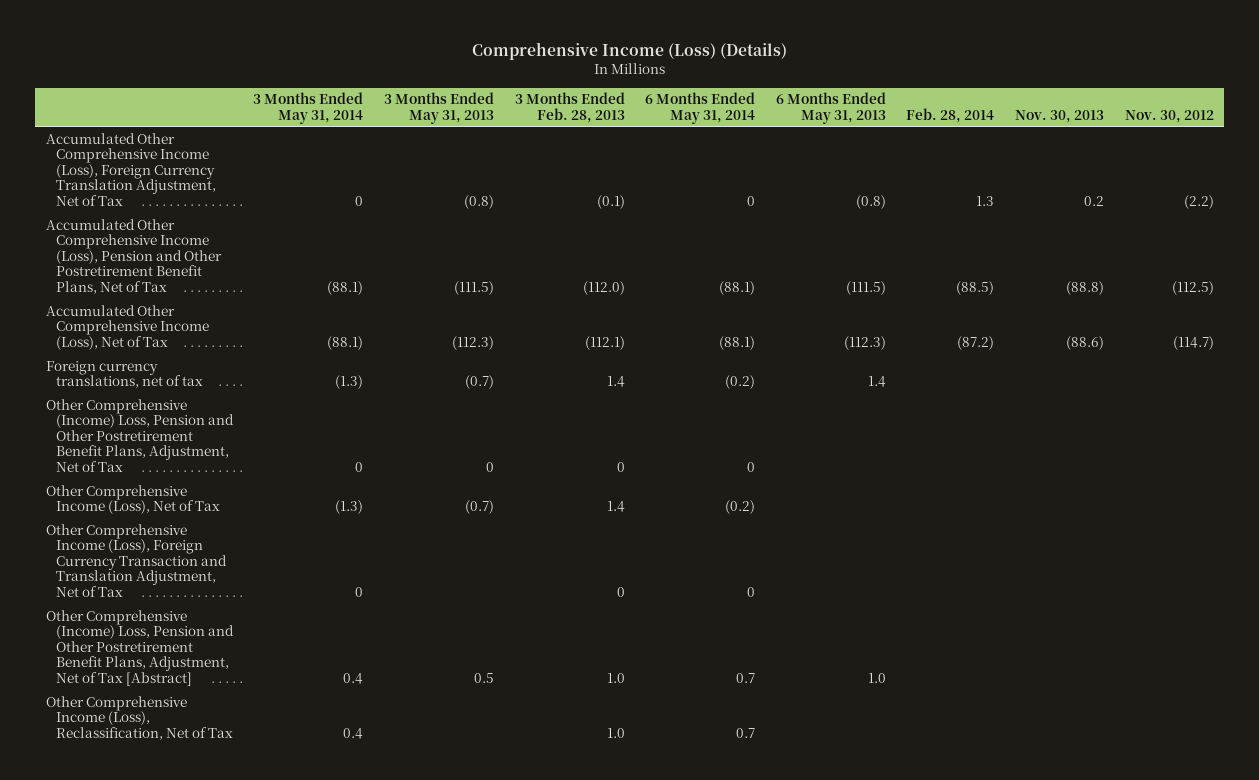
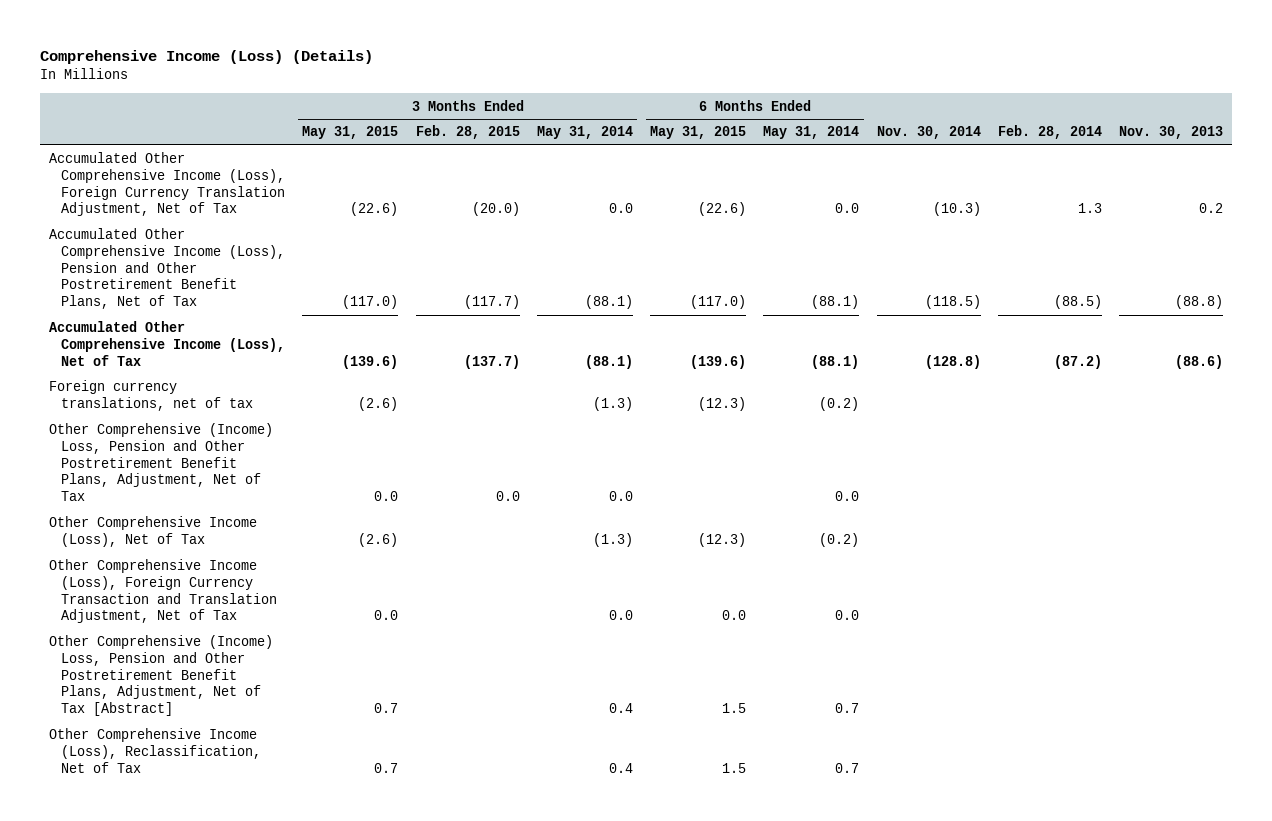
[384,92,495,124] 3 Months Ended May 31, 2013 -> none
[514,92,625,123] 3 Months Ended Feb. 28, 2013 -> none
[775,92,886,124] 6 Months Ended May 31, 2013 -> none
[1124,109,1214,123] Nov. 30, 2012 -> none
none -> [302,126,399,140] May 31, 2015
none -> [415,125,520,140] Feb. 28, 2015
none -> [650,126,747,140] May 31, 2015
none -> [876,126,981,140] Nov. 30, 2014
[355,196,364,207] 0 -> [608,203,633,214] 0.0
[747,196,756,207] 0 -> [835,203,860,214] 0.0
[355,462,364,473] 0 -> [608,491,633,502] 0.0
[747,462,756,473] 0 -> [835,491,860,502] 0.0
[355,587,364,598] 0 -> [608,610,633,621] 0.0
[747,587,756,598] 0 -> [835,610,860,621] 0.0

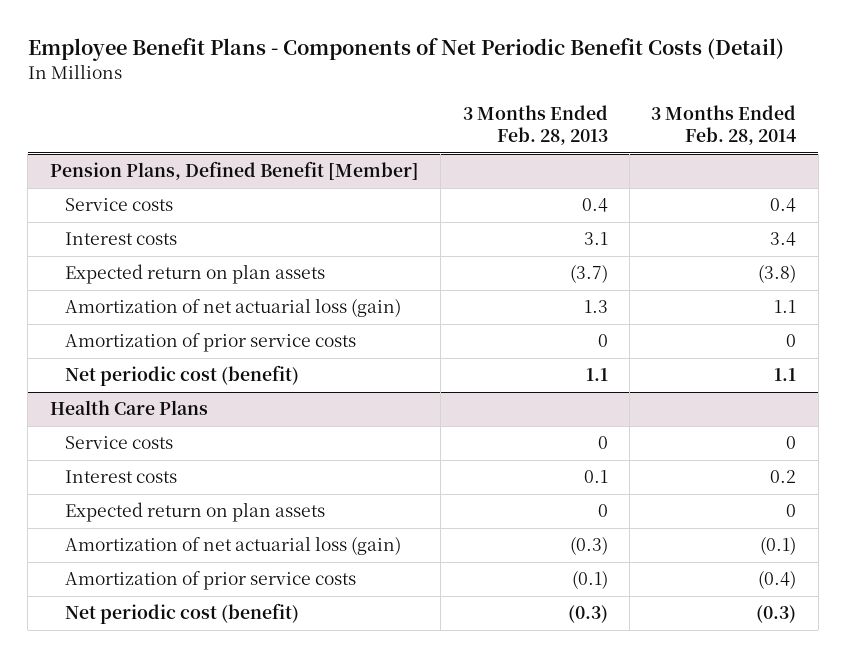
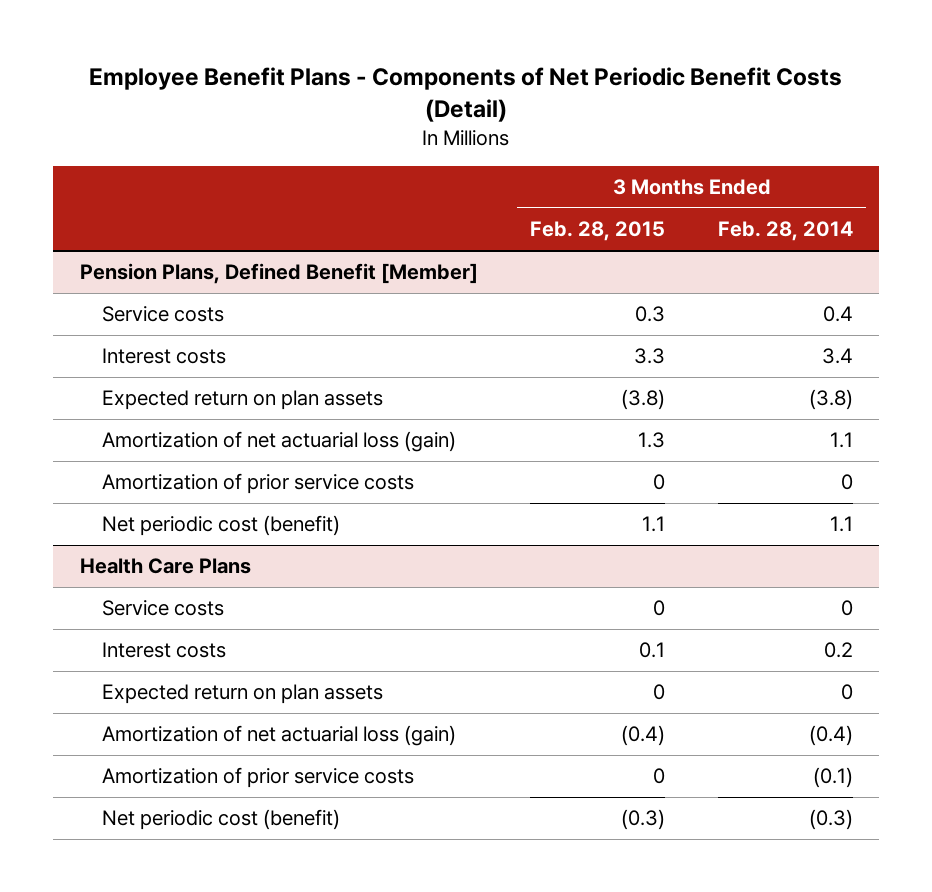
[462,104,608,146] 3 Months Ended Feb. 28, 2013 -> none
none -> [530,221,666,242] Feb. 28, 2015
[760,536,797,556] (0.1) -> [808,725,853,747] (0.4)
[758,570,797,590] (0.4) -> [812,767,853,789] (0.1)

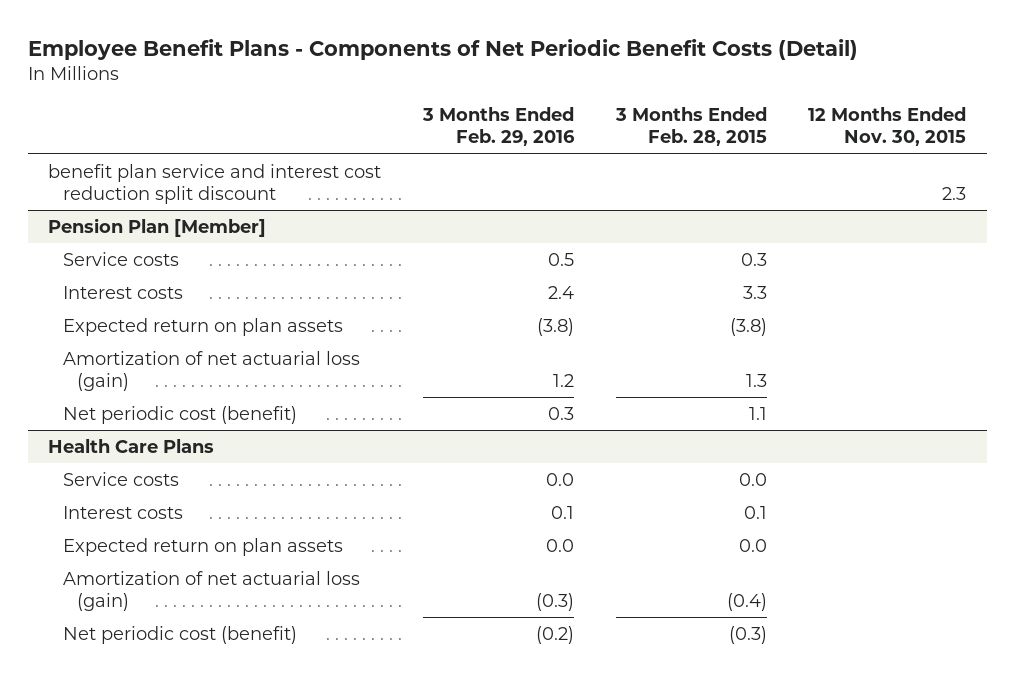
[717,221,853,242] Feb. 28, 2014 -> none
none -> [422,107,576,147] 3 Months Ended Feb. 29, 2016
none -> [808,107,967,147] 12 Months Ended Nov. 30, 2015
none -> [48,164,382,204] benefit plan service and interest cost reduction split discount
[79,263,478,285] Pension Plans, Defined Benefit [Member] -> [48,218,267,238] Pension Plan [Member]
[102,473,415,495] Amortization of prior service costs -> none
[653,600,666,617] 0 -> [738,473,767,487] 0.0
[653,684,666,701] 0 -> [738,539,767,553] 0.0
[102,767,415,789] Amortization of prior service costs -> none

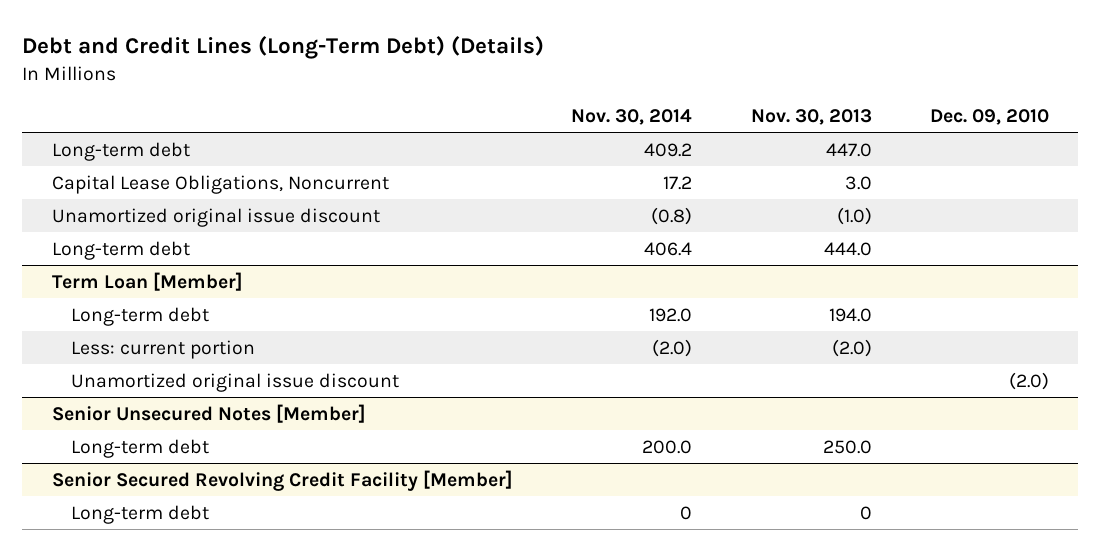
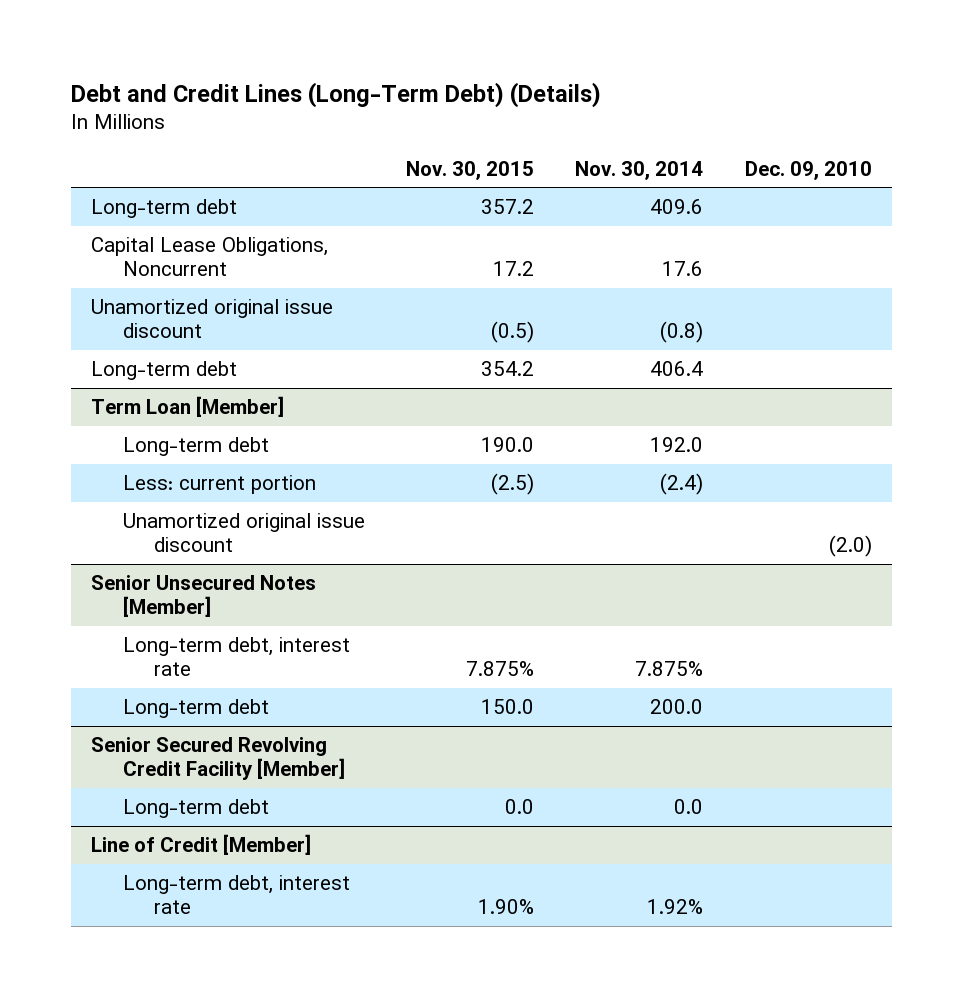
[750,109,872,126] Nov. 30, 2013 -> none
none -> [405,160,534,180] Nov. 30, 2015
[644,142,693,157] 409.2 -> [650,199,704,215] 409.6
[663,175,693,190] 17.2 -> [662,260,704,276] 17.6
[652,338,693,357] (2.0) -> [660,473,704,496] (2.4)
none -> [122,637,350,676] Long-term debt, interest rate
[680,505,693,520] 0 -> [674,799,704,815] 0.0
none -> [91,834,312,856] Line of Credit [Member]
none -> [122,875,350,914] Long-term debt, interest rate

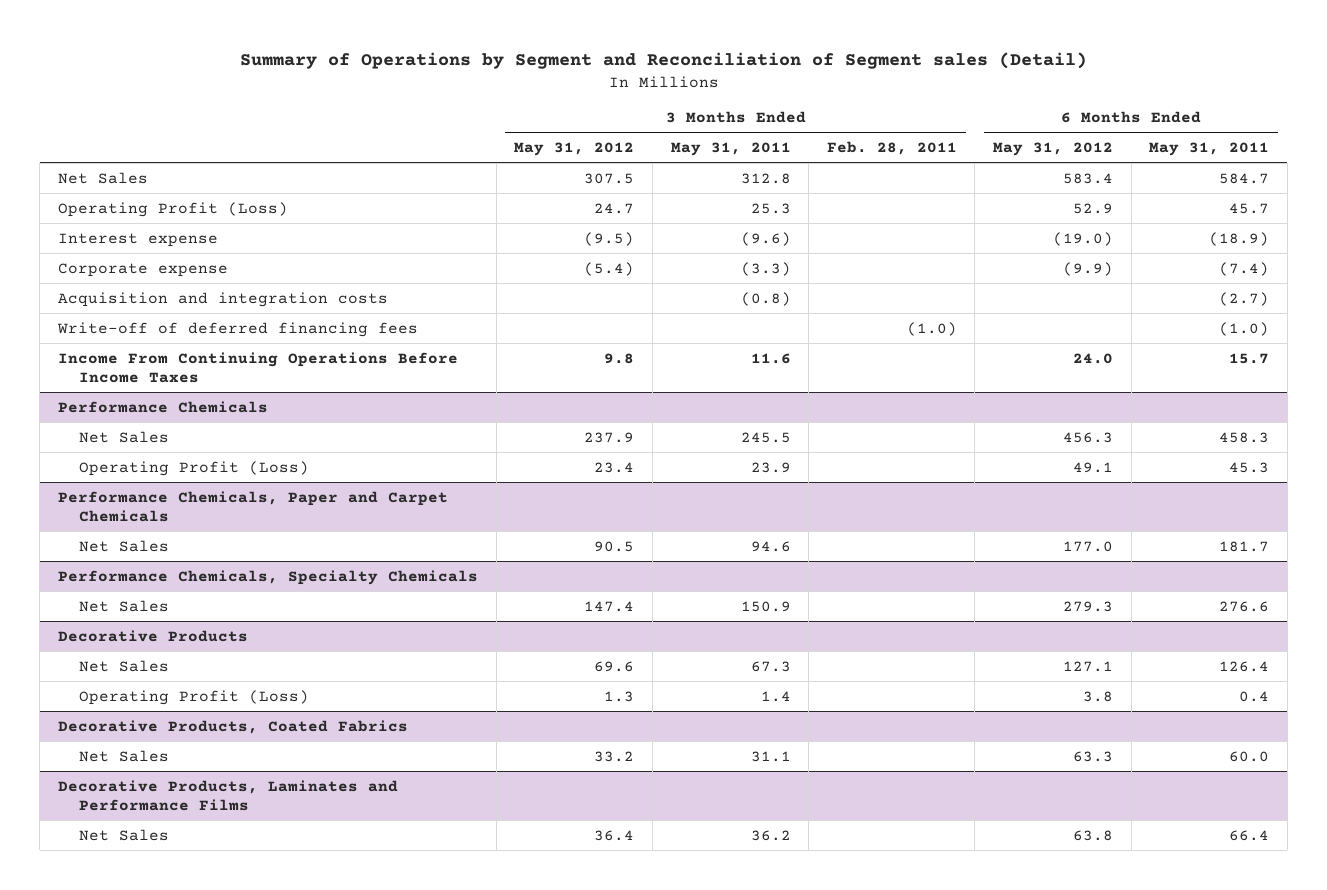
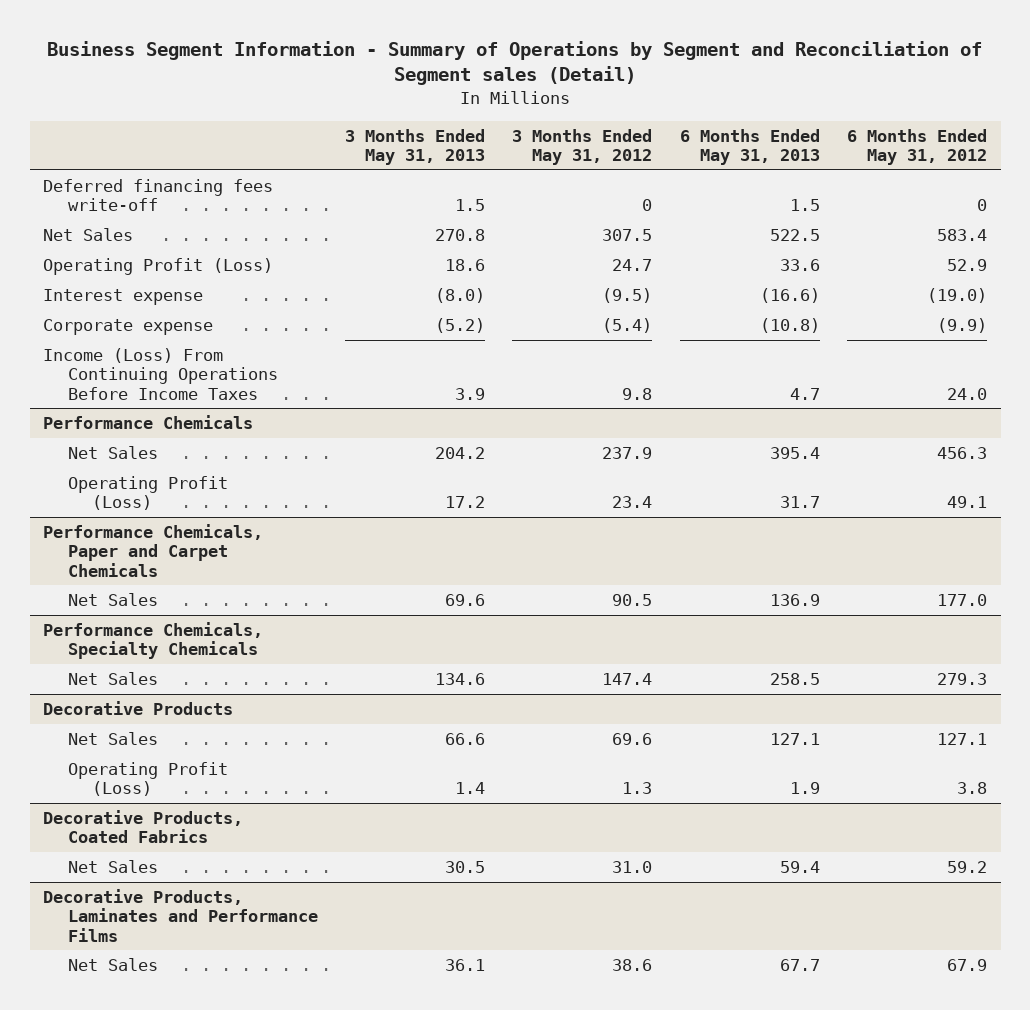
[239,51,1087,69] Summary of Operations by Segment and Reconciliation of Segment sales (Detail) -> [47,40,983,86] Business Segment Information - Summary of Operations by Segment and Reconciliation of Segment sales (Detail)
[670,142,791,157] May 31, 2011 -> none
[826,141,957,156] Feb. 28, 2011 -> none
[1149,142,1270,157] May 31, 2011 -> none
none -> [345,128,486,166] 3 Months Ended May 31, 2013
none -> [679,128,820,166] 6 Months Ended May 31, 2013
none -> [43,178,274,212] Deferred financing fees write-off
[57,291,388,307] Acquisition and integration costs -> none
[56,321,418,337] Write-off of deferred financing fees -> none
[57,351,458,384] Income From Continuing Operations Before Income Taxes -> [43,347,278,400] Income (Loss) From Continuing Operations Before Income Taxes
[594,750,635,762] 33.2 -> [612,860,653,873] 31.0
[1073,750,1114,762] 63.3 -> [947,860,988,873] 59.2
[594,829,635,841] 36.4 -> [612,958,653,971] 38.6
[1073,829,1114,841] 63.8 -> [947,958,988,971] 67.9

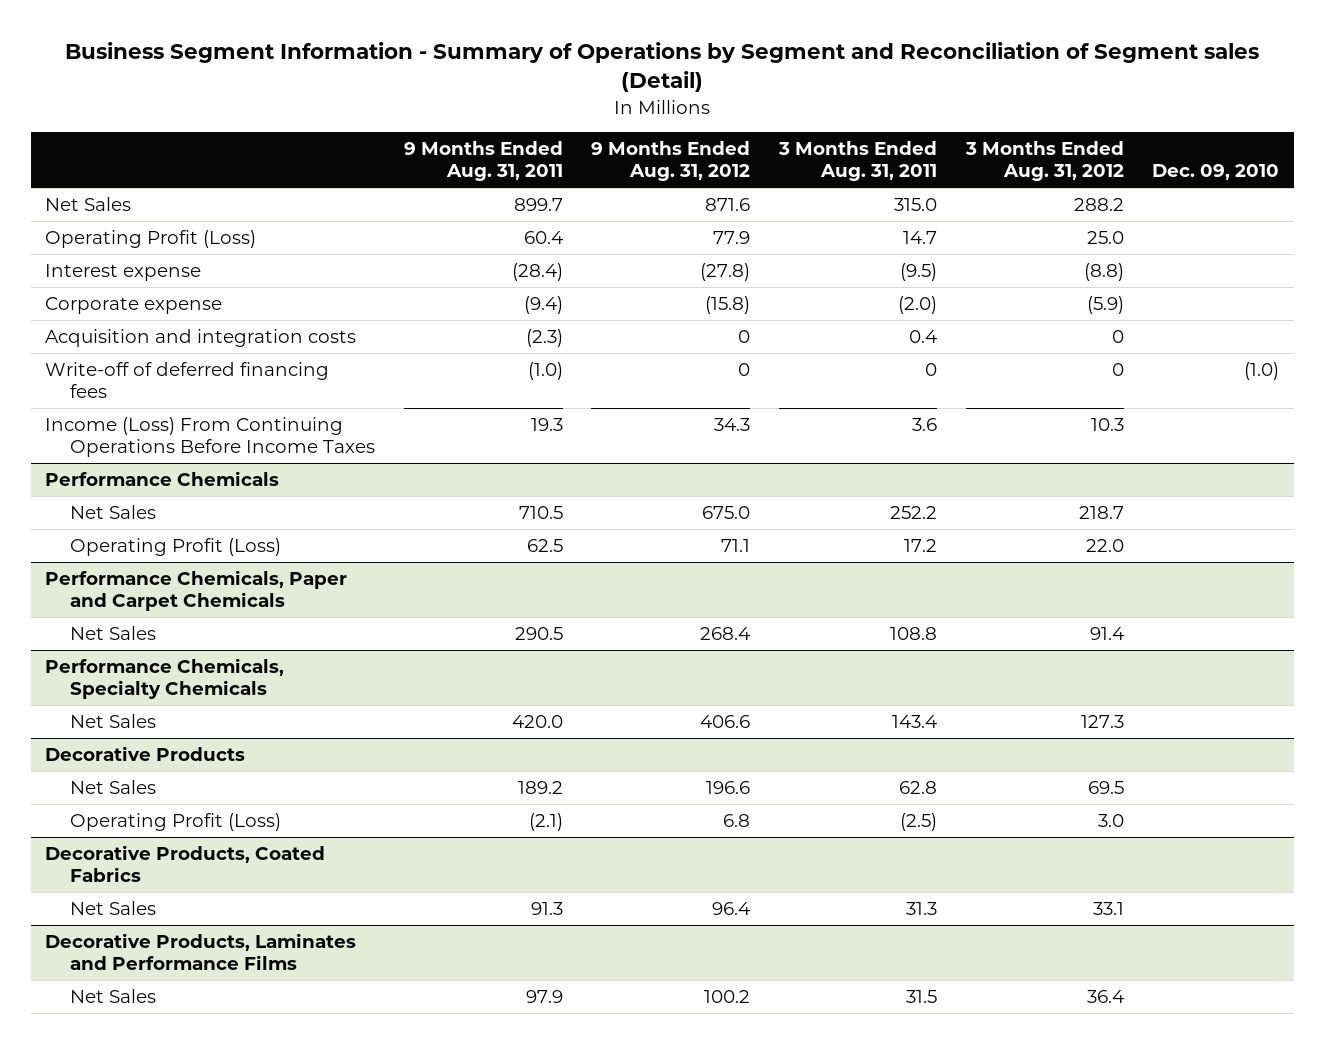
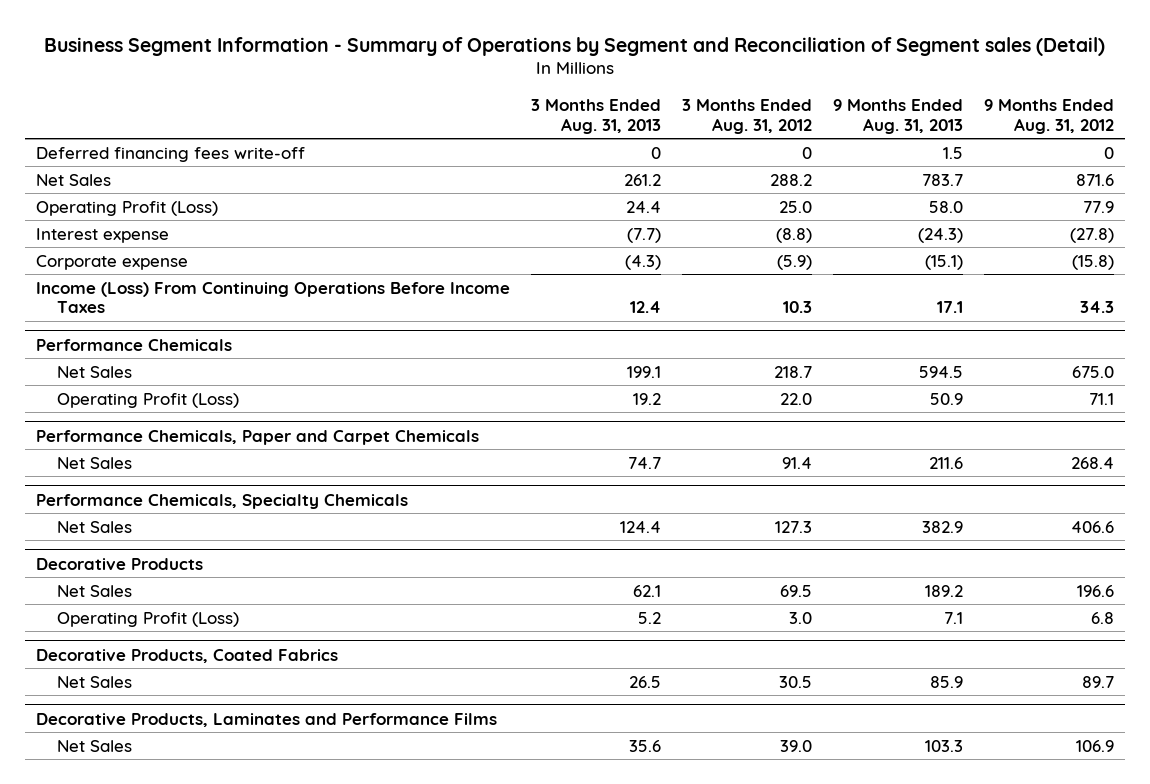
[403,141,563,181] 9 Months Ended Aug. 31, 2011 -> none
[777,141,937,181] 3 Months Ended Aug. 31, 2011 -> none
[1152,163,1280,180] Dec. 09, 2010 -> none
none -> [530,98,661,134] 3 Months Ended Aug. 31, 2013
none -> [833,98,964,134] 9 Months Ended Aug. 31, 2013
none -> [35,146,305,162] Deferred financing fees write-off
[44,329,356,348] Acquisition and integration costs -> none
[44,362,329,398] Write-off of deferred financing fees -> none
[712,902,751,916] 96.4 -> [1082,675,1115,688] 89.7
[1092,902,1124,916] 33.1 -> [779,675,813,688] 30.5
[704,990,751,1004] 100.2 -> [1076,739,1115,752] 106.9
[1086,990,1124,1004] 36.4 -> [780,739,813,752] 39.0

